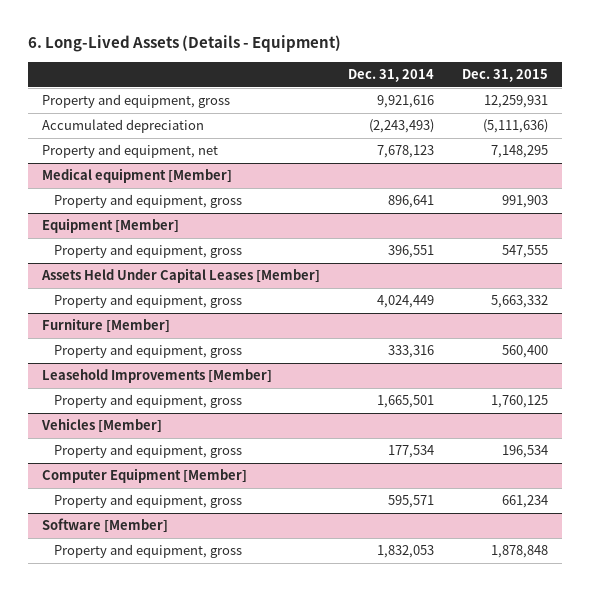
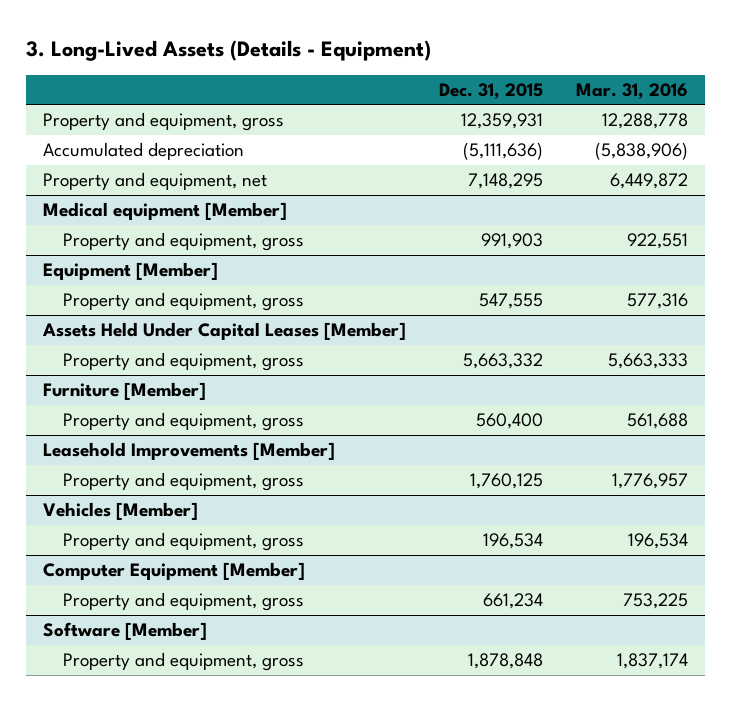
[28,35,342,53] 6. Long-Lived Assets (Details - Equipment) -> [25,39,431,61] 3. Long-Lived Assets (Details - Equipment)
[347,68,434,82] Dec. 31, 2014 -> none
none -> [576,82,689,99] Mar. 31, 2016
[483,95,548,109] 12,259,931 -> [460,113,543,130] 12,359,931

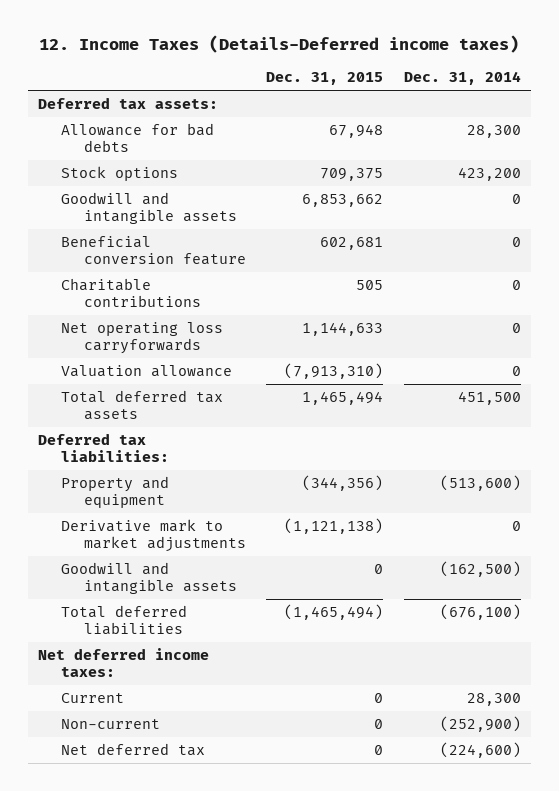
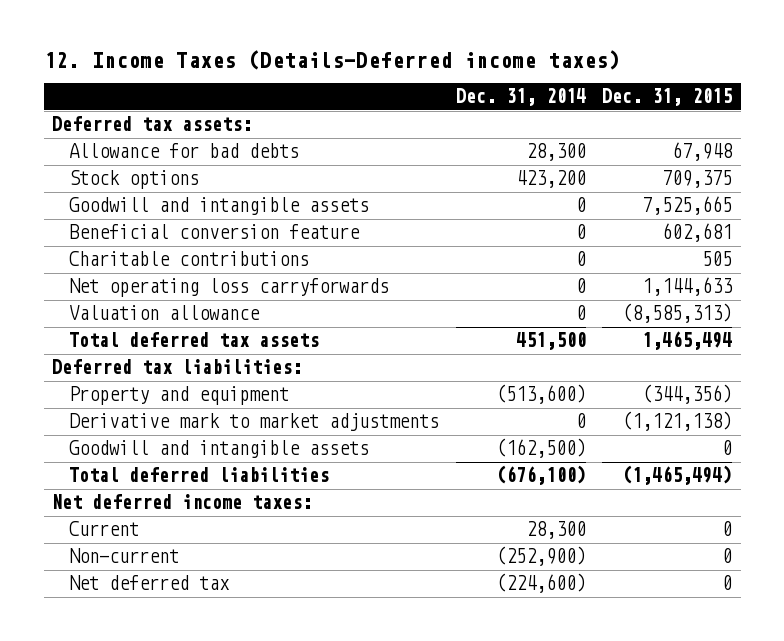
[302,193,384,207] 6,853,662 -> [642,196,733,216] 7,525,665
[284,362,384,379] (7,913,310) -> [622,303,733,324] (8,585,313)

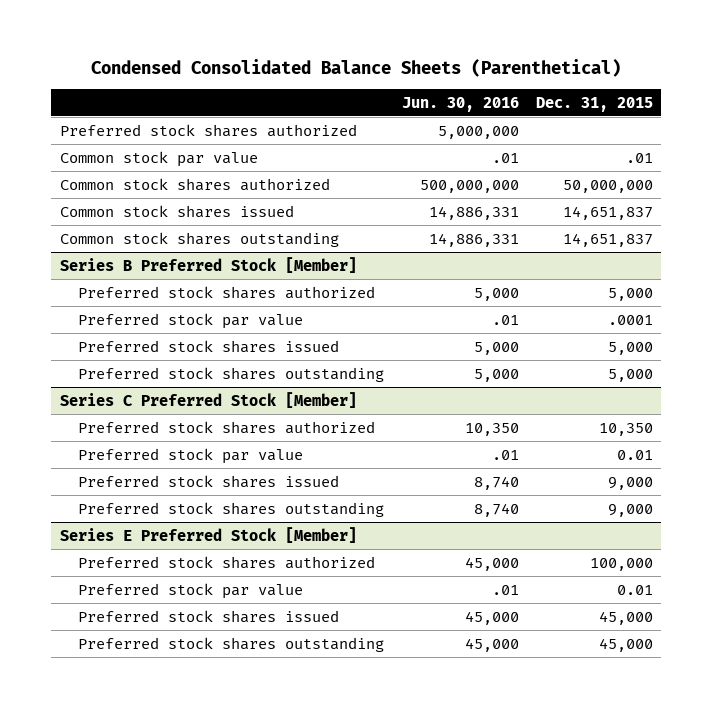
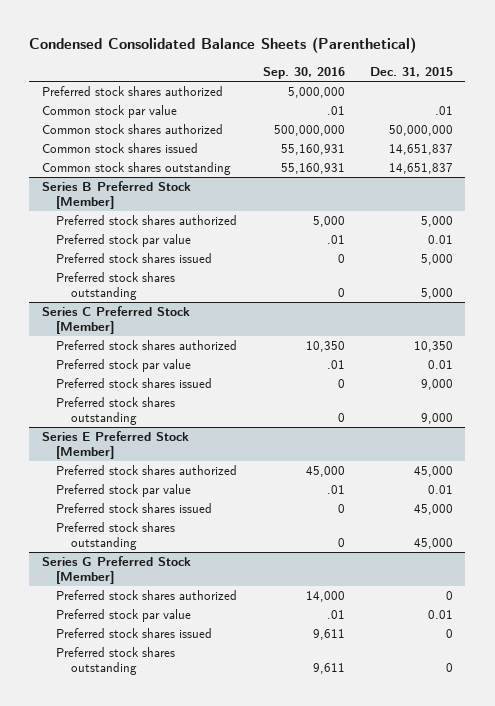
[401,96,519,112] Jun. 30, 2016 -> none
none -> [262,67,345,80] Sep. 30, 2016
[607,314,653,325] .0001 -> [427,235,453,245] 0.01
[589,557,653,571] 100,000 -> [413,466,453,478] 45,000
none -> [42,556,192,585] Series G Preferred Stock [Member]
none -> [56,590,238,601] Preferred stock shares authorized
none -> [56,609,192,623] Preferred stock par value
none -> [56,628,213,639] Preferred stock shares issued
none -> [56,647,176,676] Preferred stock shares outstanding

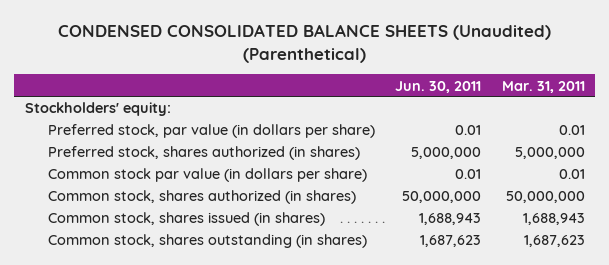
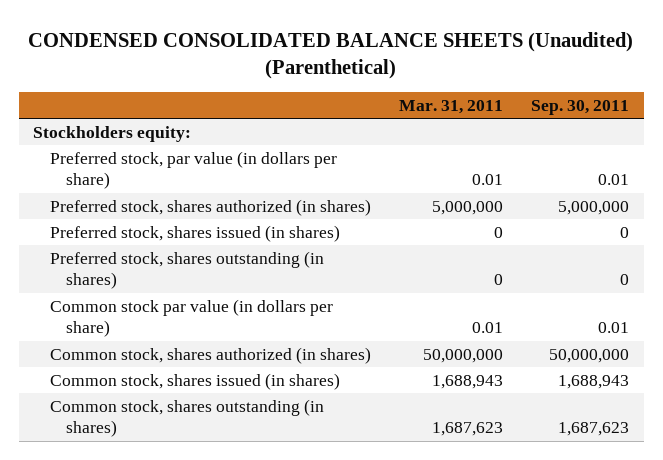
[395,80,482,93] Jun. 30, 2011 -> none
none -> [531,99,630,115] Sep. 30, 2011
[24,102,171,117] Stockholders' equity: -> [33,125,192,142] Stockholders equity:
none -> [49,224,340,242] Preferred stock, shares issued (in shares)
none -> [49,250,324,290] Preferred stock, shares outstanding (in shares)

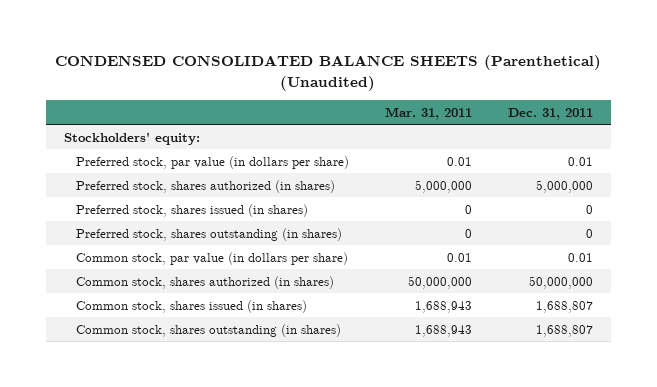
[28,31,634,80] CONDENSED CONSOLIDATED BALANCE SHEETS (Unaudited) (Parenthetical) -> [55,55,602,91] CONDENSED CONSOLIDATED BALANCE SHEETS (Parenthetical) (Unaudited)
[531,99,630,115] Sep. 30, 2011 -> none
none -> [507,107,593,120] Dec. 31, 2011
[33,125,192,142] Stockholders equity: -> [63,131,200,145] Stockholders' equity:
[49,298,333,338] Common stock par value (in dollars per share) -> [75,251,348,265] Common stock, par value (in dollars per share)
[431,422,503,437] 1,687,623 -> [414,324,472,337] 1,688,943

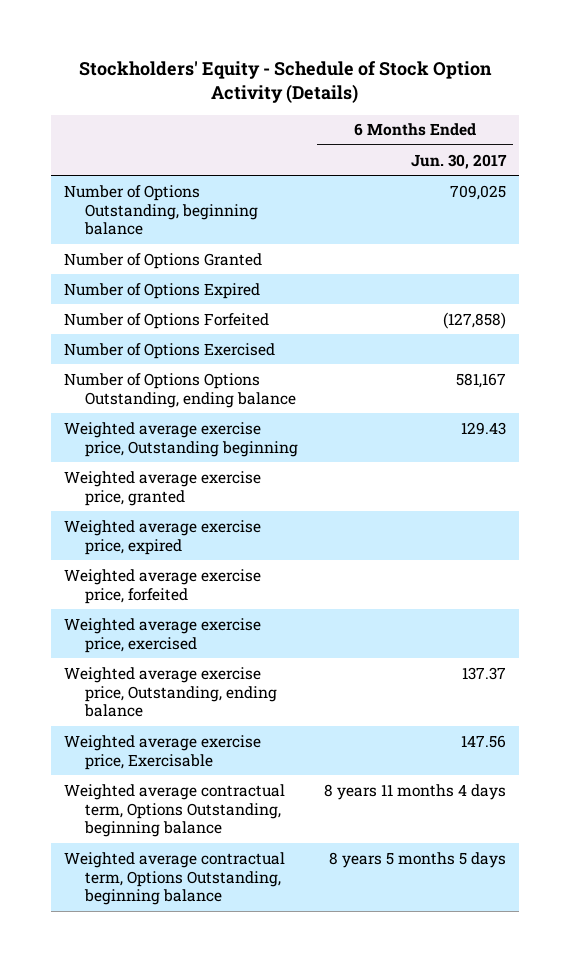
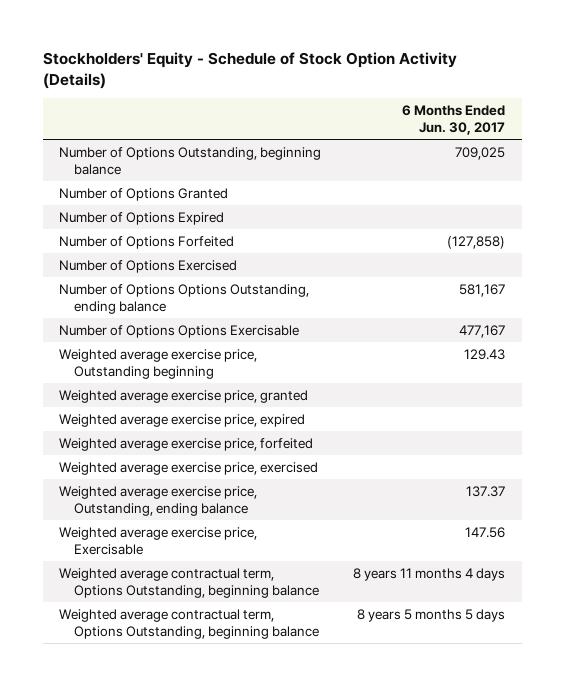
none -> [59,325,300,339] Number of Options Options Exercisable

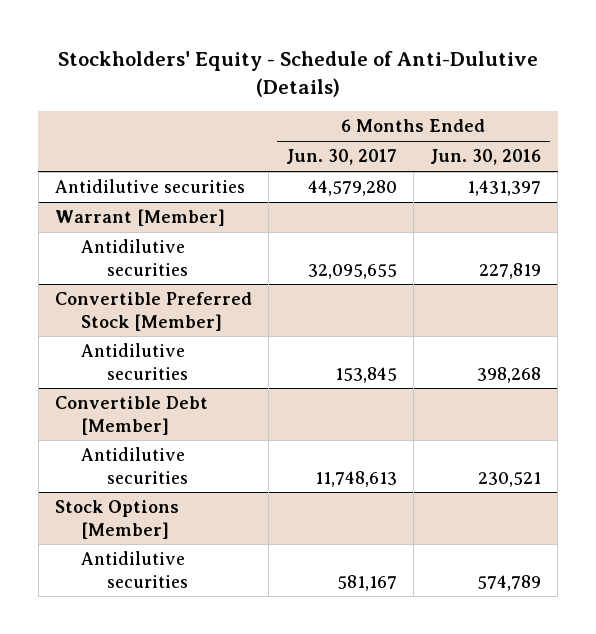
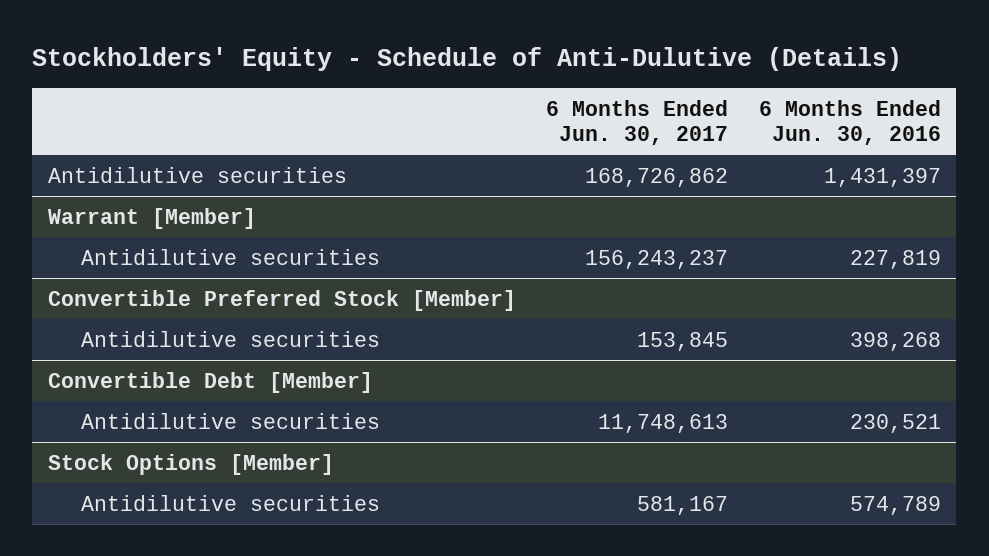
[307,180,397,197] 44,579,280 -> [585,167,729,187] 168,726,862
[307,263,397,279] 32,095,655 -> [585,249,729,269] 156,243,237

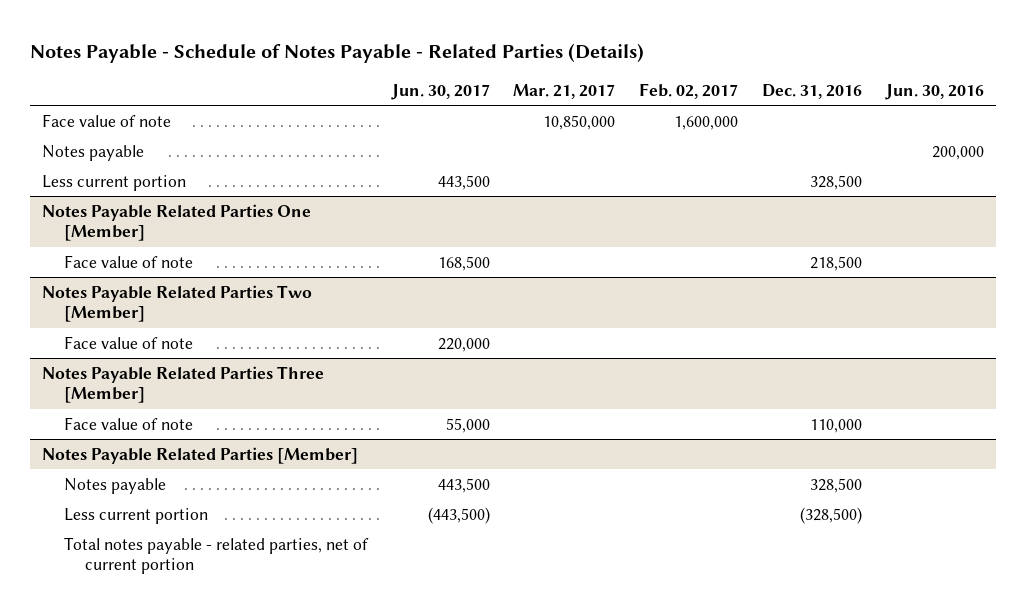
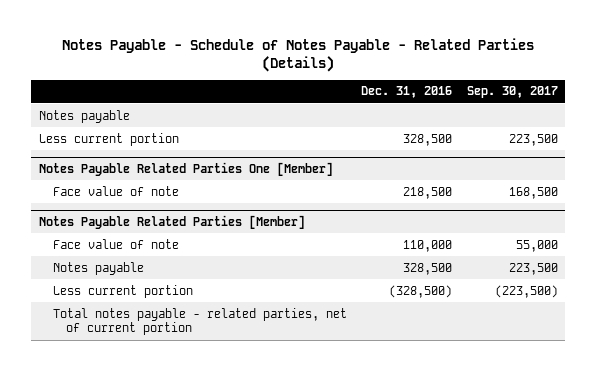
[390,83,490,100] Jun. 30, 2017 -> none
[513,83,616,99] Mar. 21, 2017 -> none
[639,82,739,99] Feb. 02, 2017 -> none
[885,83,985,100] Jun. 30, 2016 -> none
none -> [467,86,559,99] Sep. 30, 2017
[42,113,172,127] Face value of note -> none
[42,284,313,323] Notes Payable Related Parties Two [Member] -> none
[63,335,193,349] Face value of note -> none
[42,365,325,404] Notes Payable Related Parties Three [Member] -> none
[63,416,193,430] Face value of note -> none
none -> [52,238,179,249] Face value of note

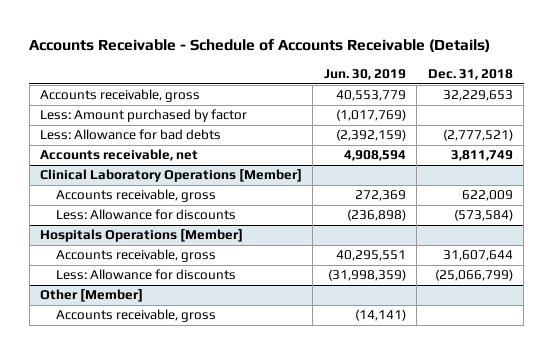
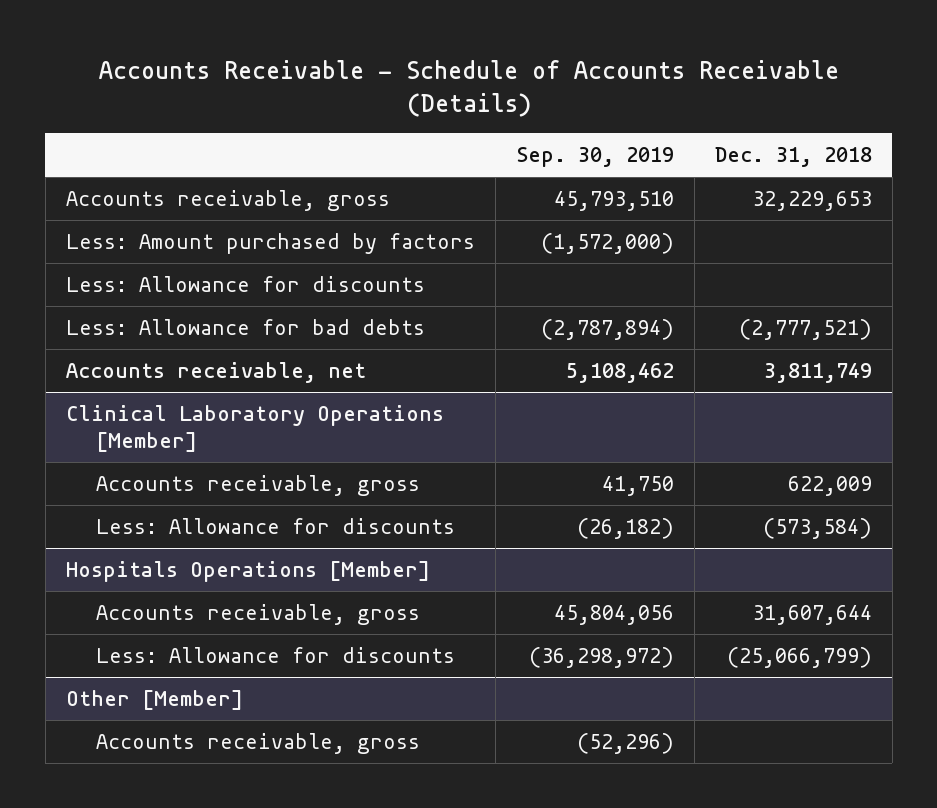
[323,68,406,80] Jun. 30, 2019 -> none
none -> [515,147,674,168] Sep. 30, 2019
[40,109,248,123] Less: Amount purchased by factor -> [65,232,475,254] Less: Amount purchased by factors
none -> [65,275,425,292] Less: Allowance for discounts

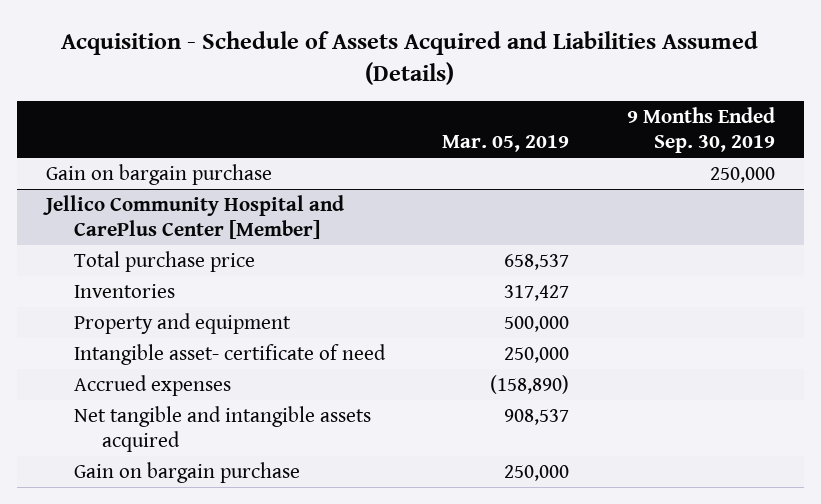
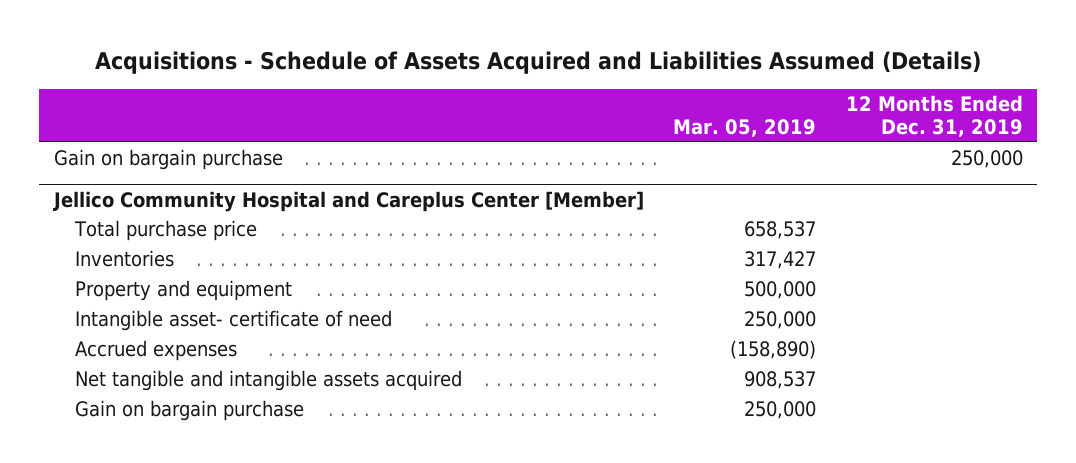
[61,30,759,85] Acquisition - Schedule of Assets Acquired and Liabilities Assumed (Details) -> [95,51,982,75] Acquisitions - Schedule of Assets Acquired and Liabilities Assumed (Details)
[626,106,775,154] 9 Months Ended Sep. 30, 2019 -> none
none -> [845,94,1023,137] 12 Months Ended Dec. 31, 2019
[42,194,344,240] Jellico Community Hospital and CarePlus Center [Member] -> [52,190,644,212] Jellico Community Hospital and Careplus Center [Member]

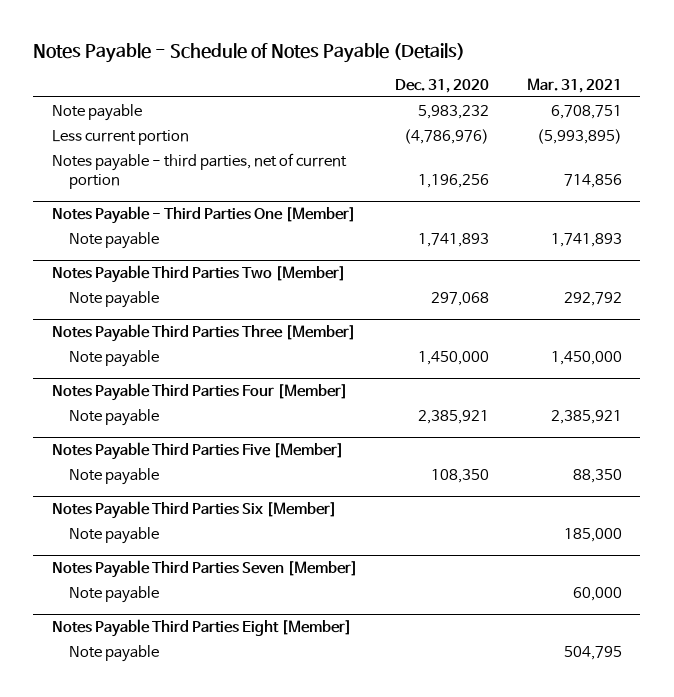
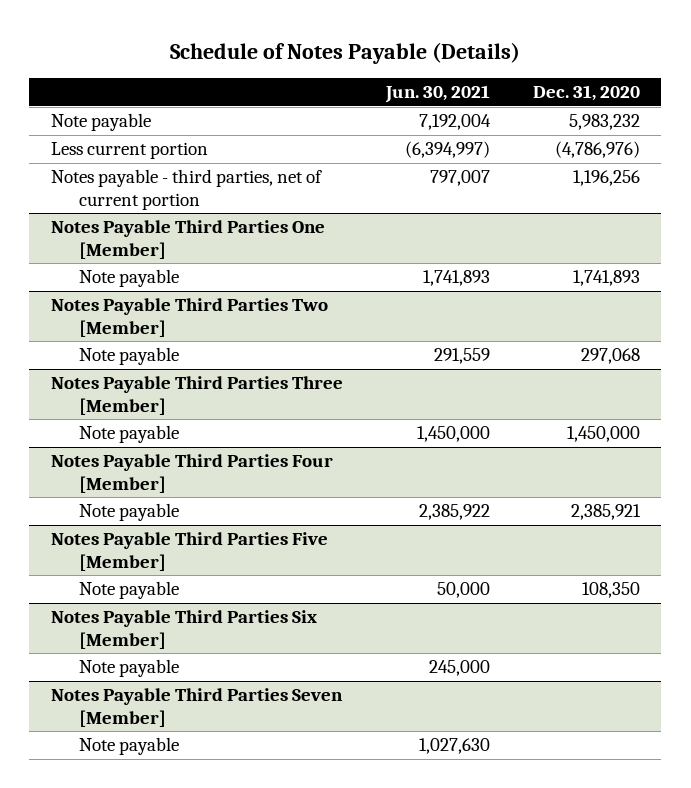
[33,42,466,63] Notes Payable - Schedule of Notes Payable (Details) -> [170,41,521,64] Schedule of Notes Payable (Details)
[526,77,622,93] Mar. 31, 2021 -> none
none -> [384,85,490,104] Jun. 30, 2021
[51,206,356,225] Notes Payable - Third Parties One [Member] -> [50,220,325,259] Notes Payable Third Parties One [Member]
[51,619,352,638] Notes Payable Third Parties Eight [Member] -> none
[68,644,159,662] Note payable -> none

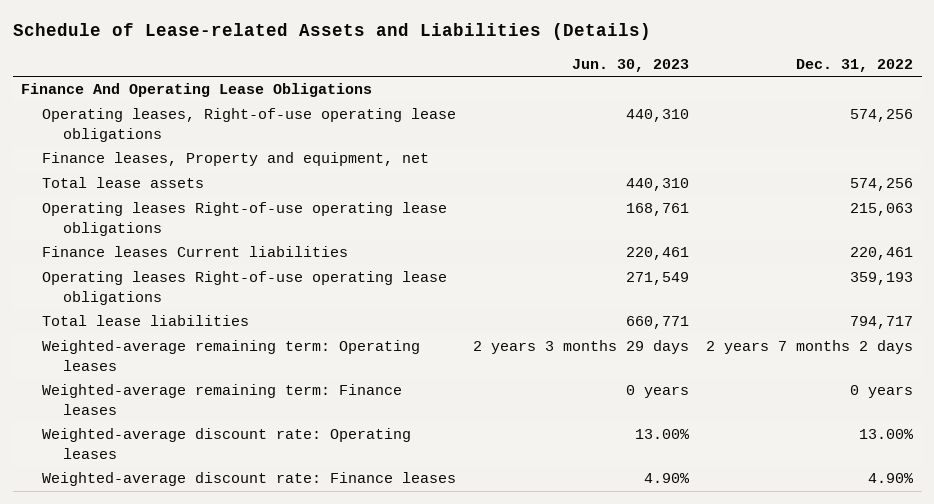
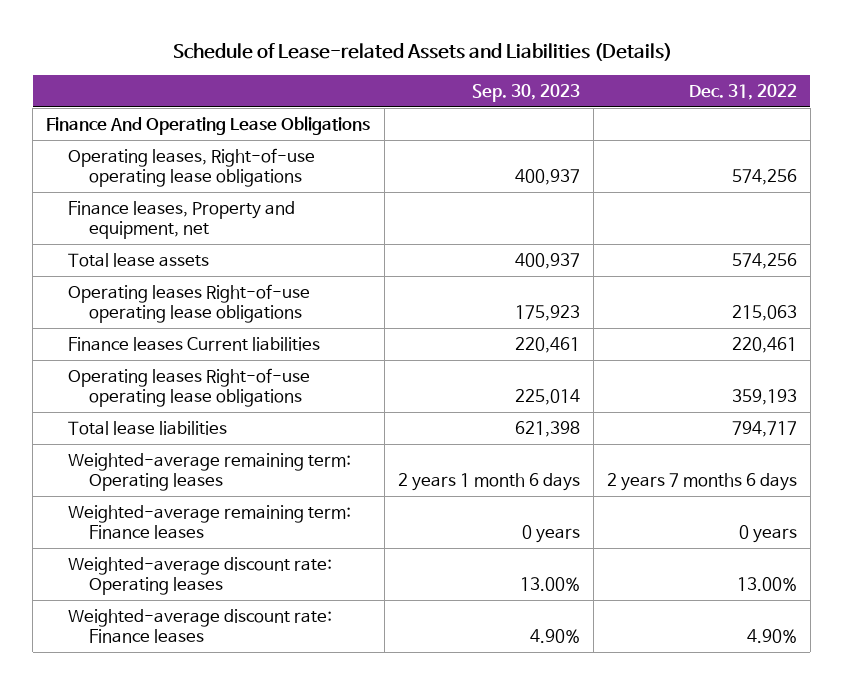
[572,58,690,72] Jun. 30, 2023 -> none
none -> [471,83,580,102] Sep. 30, 2023
[706,340,914,355] 2 years 7 months 2 days -> [606,473,797,492] 2 years 7 months 6 days

